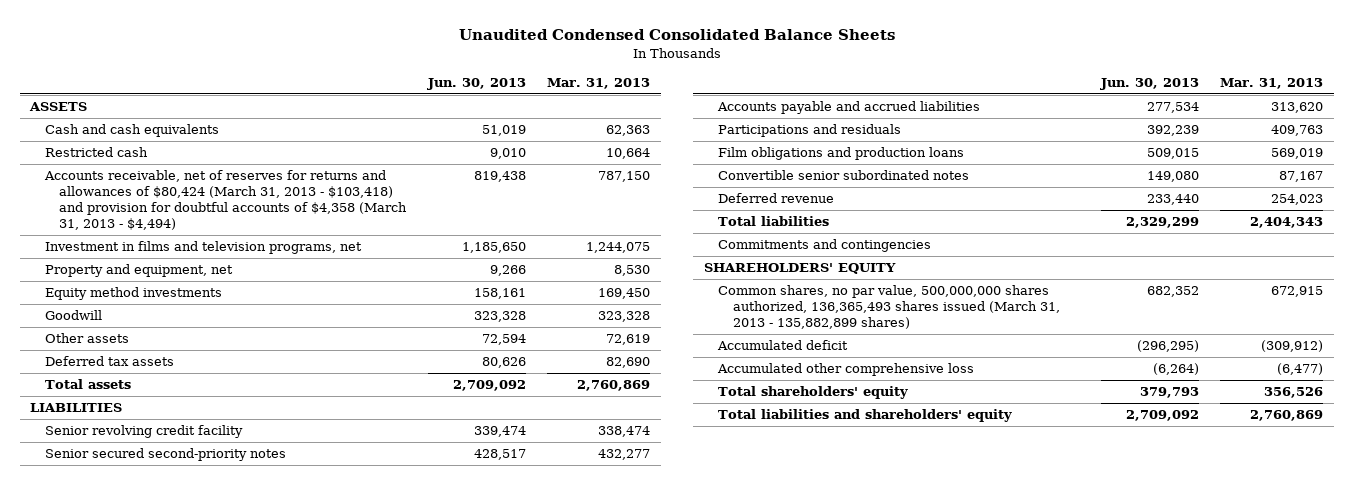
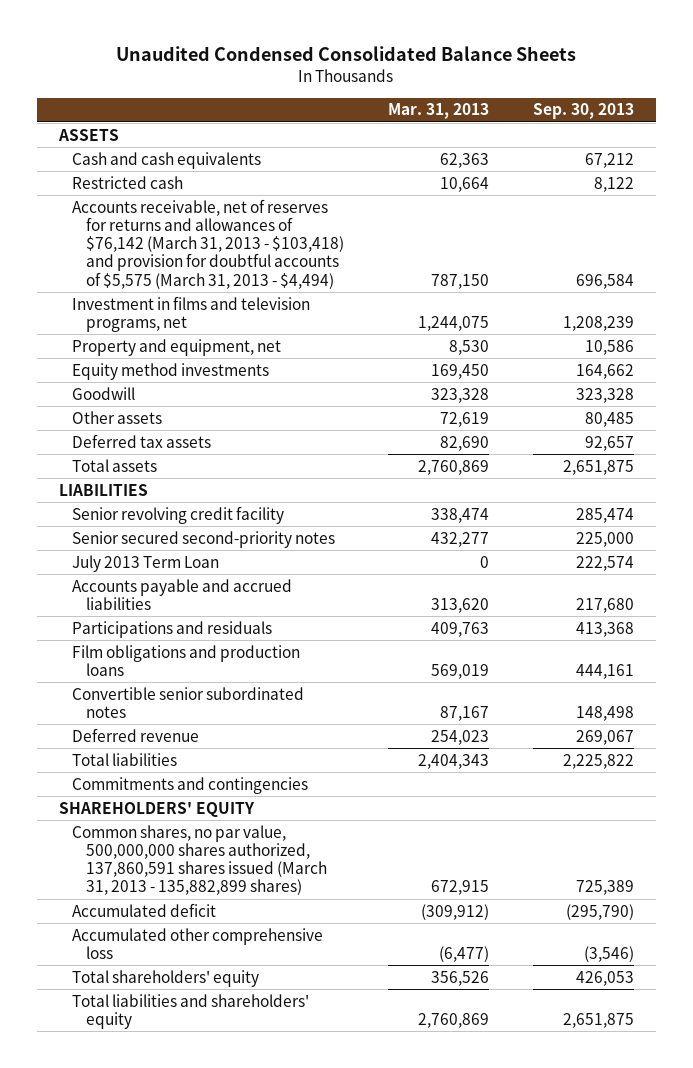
[426,77,526,90] Jun. 30, 2013 -> none
none -> [533,103,635,120] Sep. 30, 2013
[43,170,408,230] Accounts receivable, net of reserves for returns and allowances of $80,424 (March 31, 2013 - $103,418) and provision for doubtful accounts of $4,358 (March 31, 2013 - $4,494) -> [72,198,345,289] Accounts receivable, net of reserves for returns and allowances of $76,142 (March 31, 2013 - $103,418) and provision for doubtful accounts of $5,575 (March 31, 2013 - $4,494)
none -> [72,554,220,572] July 2013 Term Loan
[718,285,1060,329] Common shares, no par value, 500,000,000 shares authorized, 136,365,493 shares issued (March 31, 2013 - 135,882,899 shares) -> [72,824,328,896] Common shares, no par value, 500,000,000 shares authorized, 137,860,591 shares issued (March 31, 2013 - 135,882,899 shares)

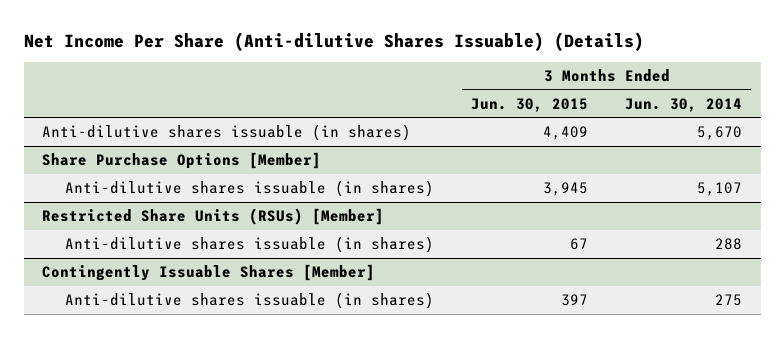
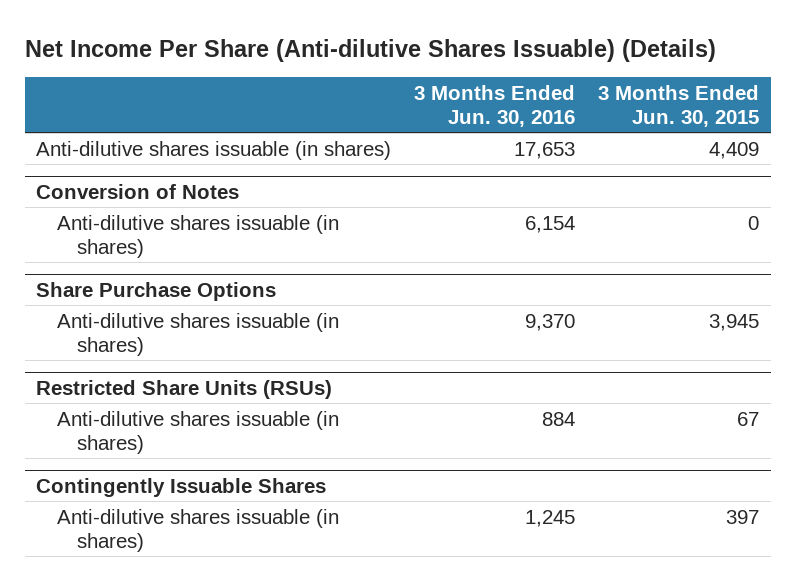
[625,97,743,112] Jun. 30, 2014 -> none
none -> [414,84,576,128] 3 Months Ended Jun. 30, 2016
none -> [36,183,240,199] Conversion of Notes
none -> [56,214,339,258] Anti-dilutive shares issuable (in shares)
[41,152,321,170] Share Purchase Options [Member] -> [36,281,277,301] Share Purchase Options
[41,208,384,226] Restricted Share Units (RSUs) [Member] -> [36,379,333,399] Restricted Share Units (RSUs)
[41,264,375,282] Contingently Issuable Shares [Member] -> [36,477,327,497] Contingently Issuable Shares

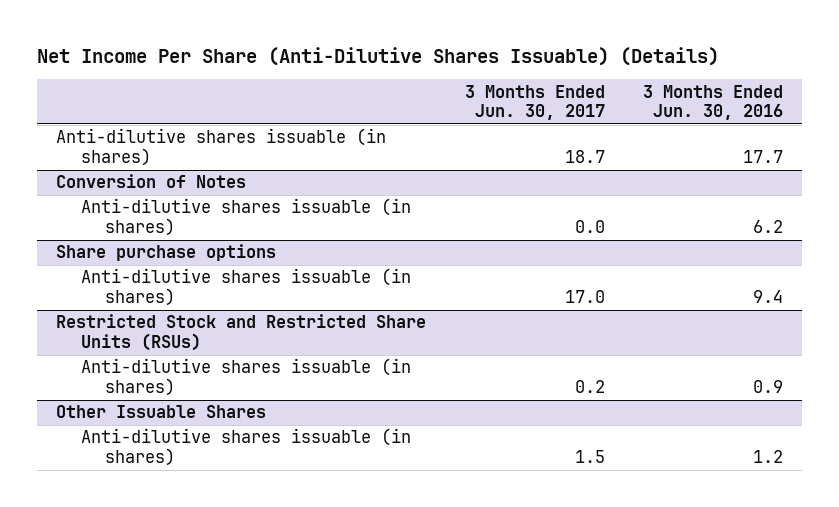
[24,38,716,62] Net Income Per Share (Anti-dilutive Shares Issuable) (Details) -> [37,46,720,66] Net Income Per Share (Anti-Dilutive Shares Issuable) (Details)
[598,84,760,128] 3 Months Ended Jun. 30, 2015 -> none
none -> [464,84,605,121] 3 Months Ended Jun. 30, 2017
[514,141,576,159] 17,653 -> [742,150,783,164] 17.7
[525,215,576,233] 6,154 -> [752,220,783,234] 6.2
[36,281,277,301] Share Purchase Options -> [56,244,277,262] Share purchase options
[525,313,576,331] 9,370 -> [752,290,783,304] 9.4
[36,379,333,399] Restricted Share Units (RSUs) -> [56,314,427,352] Restricted Stock and Restricted Share Units (RSUs)
[542,411,576,426] 884 -> [752,380,783,394] 0.9
[36,477,327,497] Contingently Issuable Shares -> [56,405,267,419] Other Issuable Shares
[525,509,576,527] 1,245 -> [752,450,783,464] 1.2

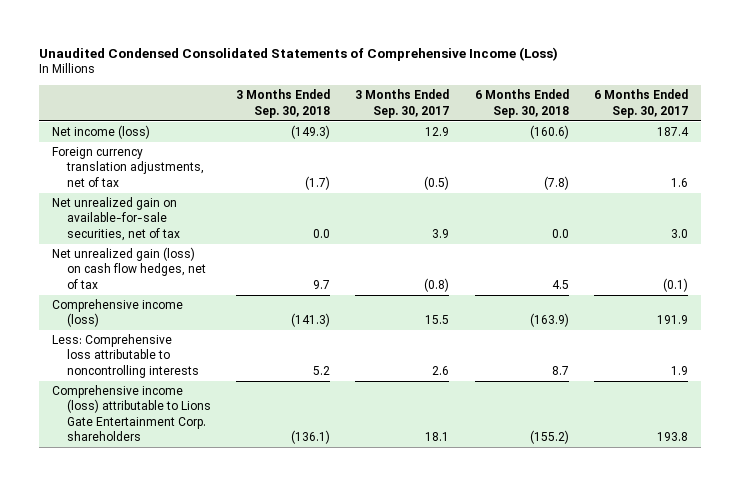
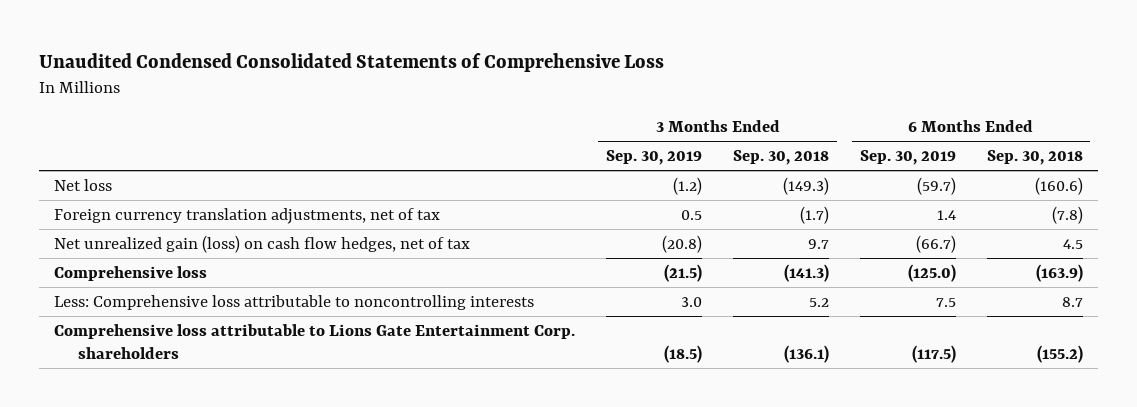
[39,46,559,61] Unaudited Condensed Consolidated Statements of Comprehensive Income (Loss) -> [38,52,664,72] Unaudited Condensed Consolidated Statements of Comprehensive Loss
[355,89,450,118] 3 Months Ended Sep. 30, 2017 -> none
[593,89,688,118] 6 Months Ended Sep. 30, 2017 -> none
none -> [606,149,703,165] Sep. 30, 2019
none -> [859,149,956,165] Sep. 30, 2019
[51,125,150,140] Net income (loss) -> [54,178,113,191] Net loss
[51,197,180,241] Net unrealized gain on available-for-sale securities, net of tax -> none
[51,299,183,328] Comprehensive income (loss) -> [54,265,208,281] Comprehensive loss
[51,385,211,442] Comprehensive income (loss) attributable to Lions Gate Entertainment Corp. shareholders -> [54,323,576,359] Comprehensive loss attributable to Lions Gate Entertainment Corp. shareholders

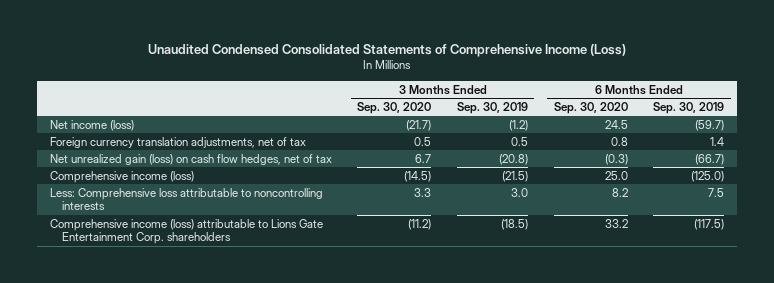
[38,52,664,72] Unaudited Condensed Consolidated Statements of Comprehensive Loss -> [147,44,626,58] Unaudited Condensed Consolidated Statements of Comprehensive Income (Loss)
[732,149,829,165] Sep. 30, 2018 -> none
[986,149,1083,165] Sep. 30, 2018 -> none
none -> [357,101,432,114] Sep. 30, 2020
none -> [553,101,628,114] Sep. 30, 2020
[54,178,113,191] Net loss -> [49,119,134,131] Net income (loss)
[54,265,208,281] Comprehensive loss -> [49,170,194,183] Comprehensive income (loss)
[54,323,576,359] Comprehensive loss attributable to Lions Gate Entertainment Corp. shareholders -> [49,218,323,245] Comprehensive income (loss) attributable to Lions Gate Entertainment Corp. shareholders

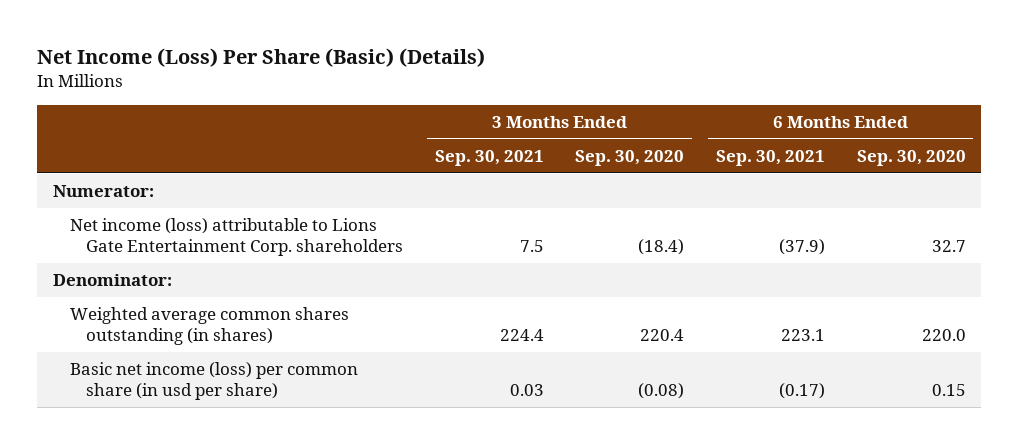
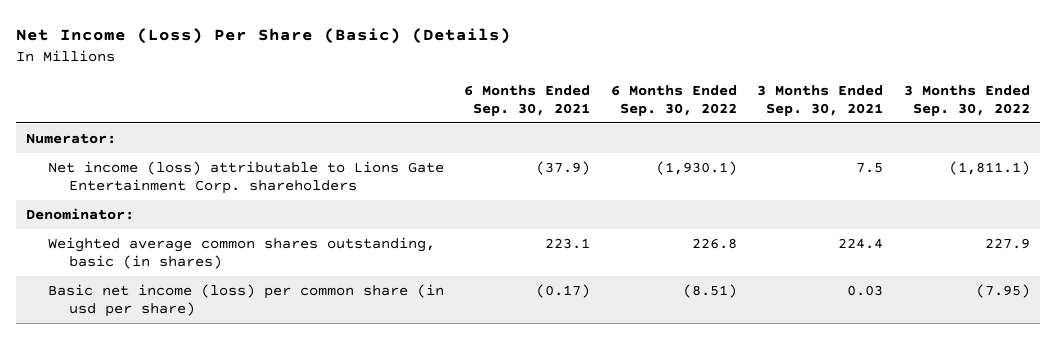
[575,149,685,166] Sep. 30, 2020 -> none
[856,149,966,166] Sep. 30, 2020 -> none
none -> [610,85,737,116] 6 Months Ended Sep. 30, 2022
none -> [903,85,1030,116] 3 Months Ended Sep. 30, 2022
[69,307,349,346] Weighted average common shares outstanding (in shares) -> [47,237,435,269] Weighted average common shares outstanding, basic (in shares)

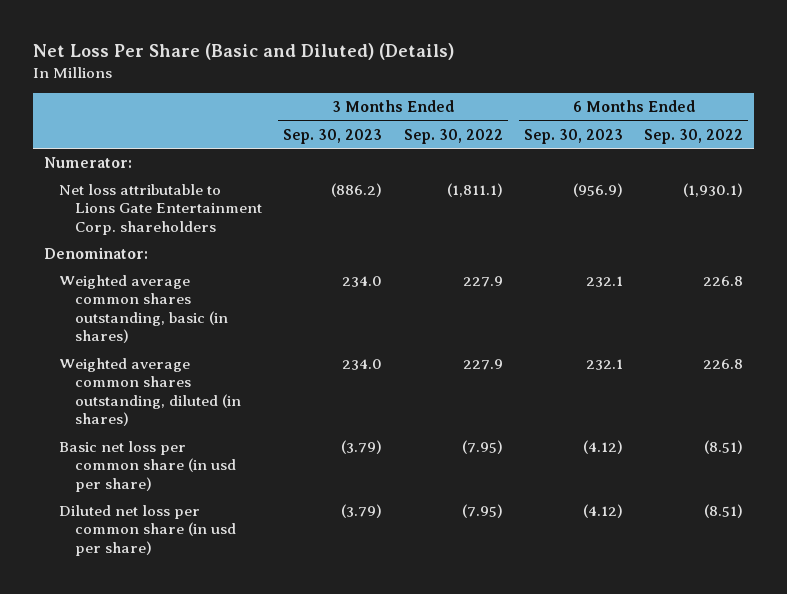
[15,27,511,44] Net Income (Loss) Per Share (Basic) (Details) -> [32,42,454,60] Net Loss Per Share (Basic and Diluted) (Details)
[464,85,591,116] 6 Months Ended Sep. 30, 2021 -> none
[757,85,884,116] 3 Months Ended Sep. 30, 2021 -> none
none -> [283,128,383,144] Sep. 30, 2023
none -> [523,128,623,144] Sep. 30, 2023
[47,161,444,194] Net income (loss) attributable to Lions Gate Entertainment Corp. shareholders -> [59,184,263,235] Net loss attributable to Lions Gate Entertainment Corp. shareholders
none -> [59,358,242,427] Weighted average common shares outstanding, diluted (in shares)
[47,284,444,317] Basic net income (loss) per common share (in usd per share) -> [59,441,237,492] Basic net loss per common share (in usd per share)
none -> [59,505,237,556] Diluted net loss per common share (in usd per share)

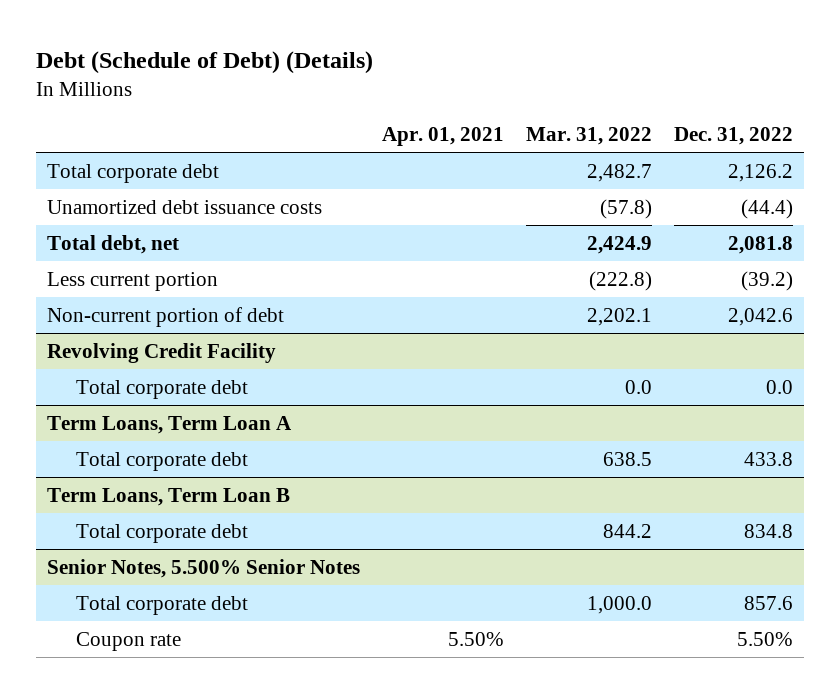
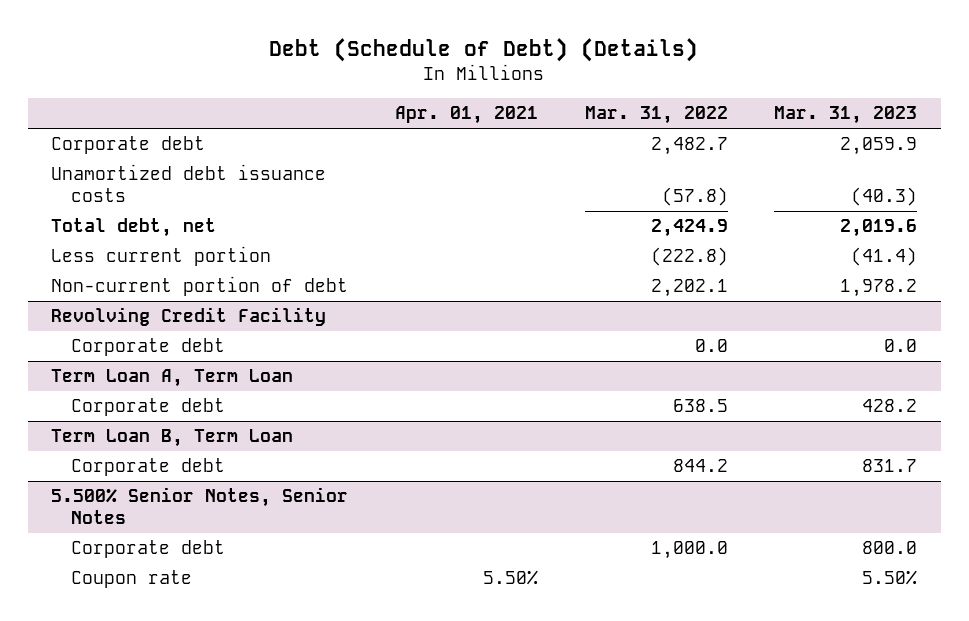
[673,127,793,146] Dec. 31, 2022 -> none
none -> [774,106,918,125] Mar. 31, 2023
[46,163,219,183] Total corporate debt -> [51,136,206,155] Corporate debt
[75,379,248,399] Total corporate debt -> [70,338,225,357] Corporate debt
[46,415,292,434] Term Loans, Term Loan A -> [51,369,294,388] Term Loan A, Term Loan
[75,451,248,471] Total corporate debt -> [70,398,225,417] Corporate debt
[46,487,290,506] Term Loans, Term Loan B -> [51,429,294,448] Term Loan B, Term Loan
[75,523,248,543] Total corporate debt -> [70,458,225,477] Corporate debt
[46,558,360,578] Senior Notes, 5.500% Senior Notes -> [51,487,349,524] 5.500% Senior Notes, Senior Notes
[75,595,248,615] Total corporate debt -> [70,540,225,559] Corporate debt

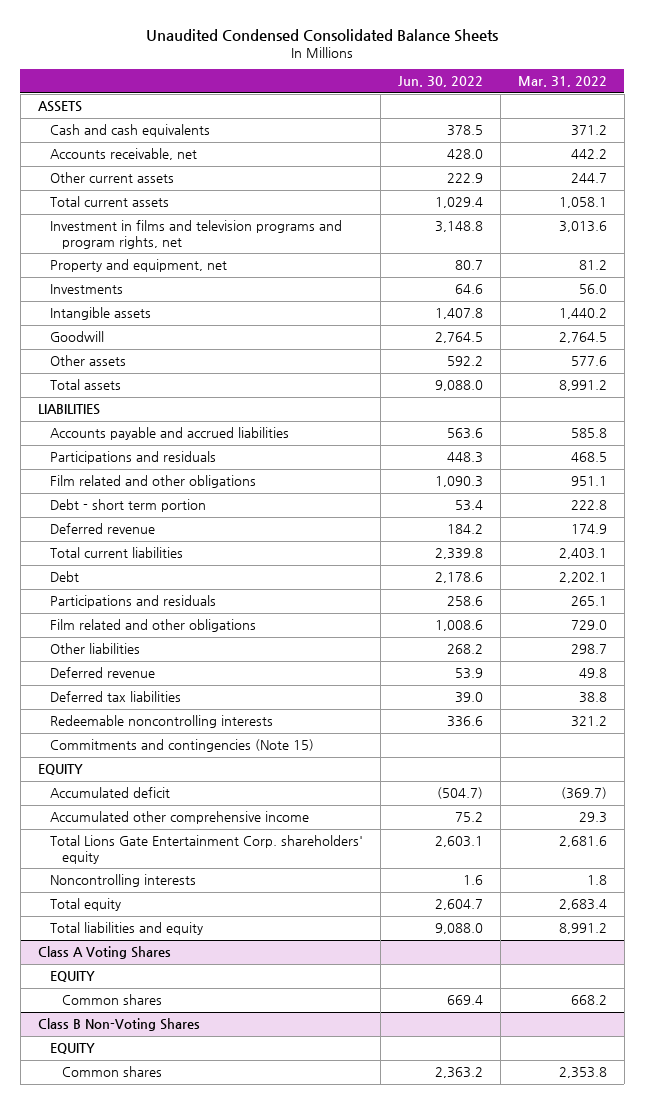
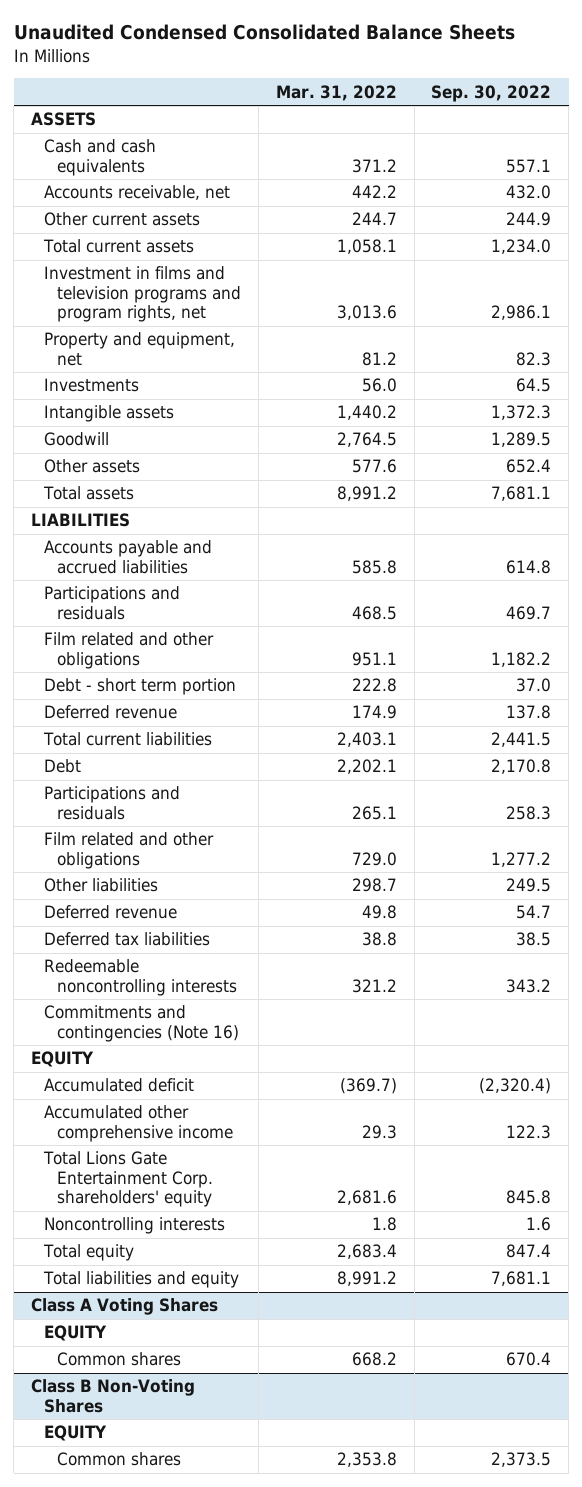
[397,76,483,88] Jun. 30, 2022 -> none
none -> [431,84,552,102] Sep. 30, 2022
[50,739,315,753] Commitments and contingencies (Note 15) -> [44,1005,240,1042] Commitments and contingencies (Note 16)

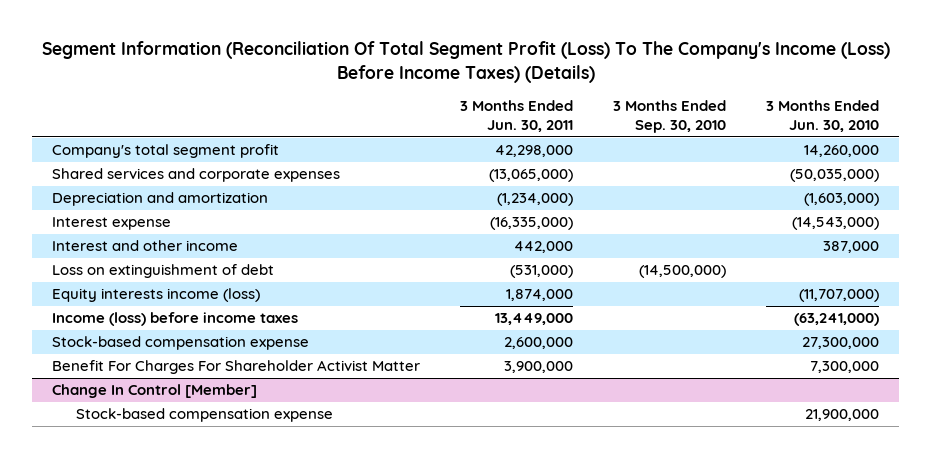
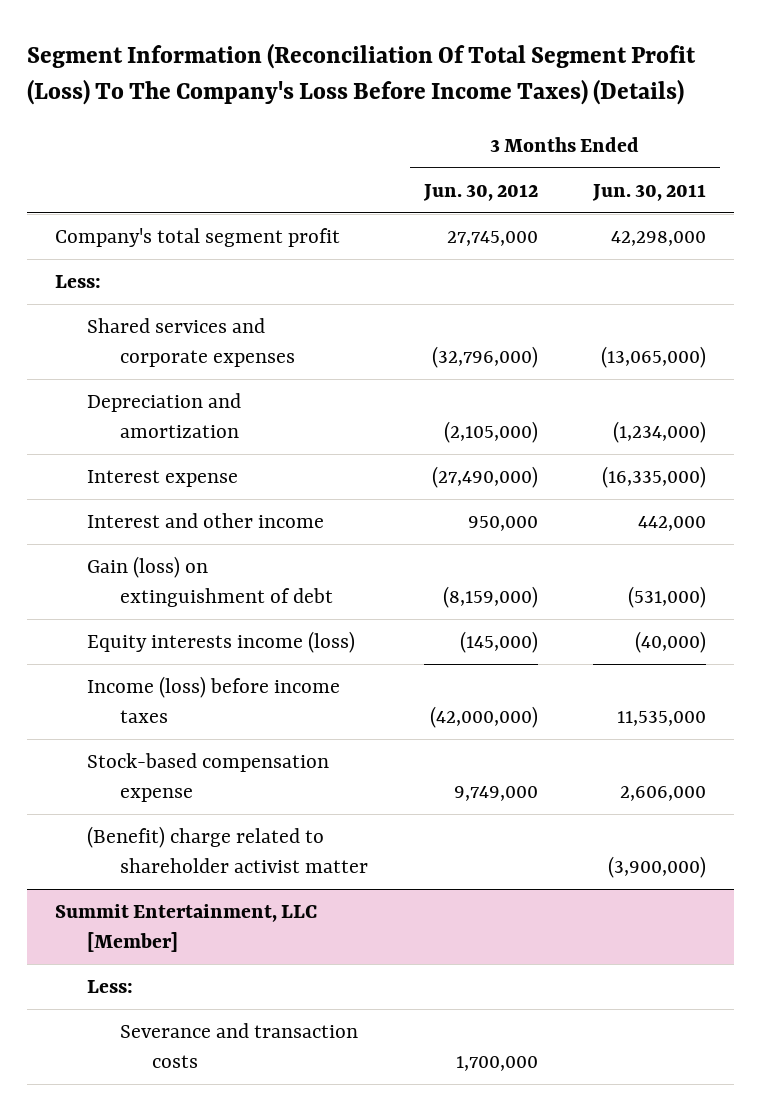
[41,41,890,83] Segment Information (Reconciliation Of Total Segment Profit (Loss) To The Company's Income (Loss) Before Income Taxes) (Details) -> [27,43,697,106] Segment Information (Reconciliation Of Total Segment Profit (Loss) To The Company's Loss Before Income Taxes) (Details)
[613,100,727,134] 3 Months Ended Sep. 30, 2010 -> none
[766,100,880,133] 3 Months Ended Jun. 30, 2010 -> none
none -> [422,183,538,201] Jun. 30, 2012
none -> [55,275,102,289] Less:
[51,360,420,375] Benefit For Charges For Shareholder Activist Matter -> none
[51,384,257,399] Change In Control [Member] -> none
[75,408,333,423] Stock-based compensation expense -> none
[51,264,274,279] Loss on extinguishment of debt -> [87,556,333,607] Gain (loss) on extinguishment of debt
[505,289,573,302] 1,874,000 -> [635,631,707,654] (40,000)
[494,313,573,326] 13,449,000 -> [617,710,707,726] 11,535,000
[503,337,573,350] 2,600,000 -> [620,785,707,801] 2,606,000
none -> [87,826,368,873] (Benefit) charge related to shareholder activist matter
none -> [55,904,318,952] Summit Entertainment, LLC [Member]
none -> [87,980,134,994] Less:
none -> [119,1023,358,1068] Severance and transaction costs

